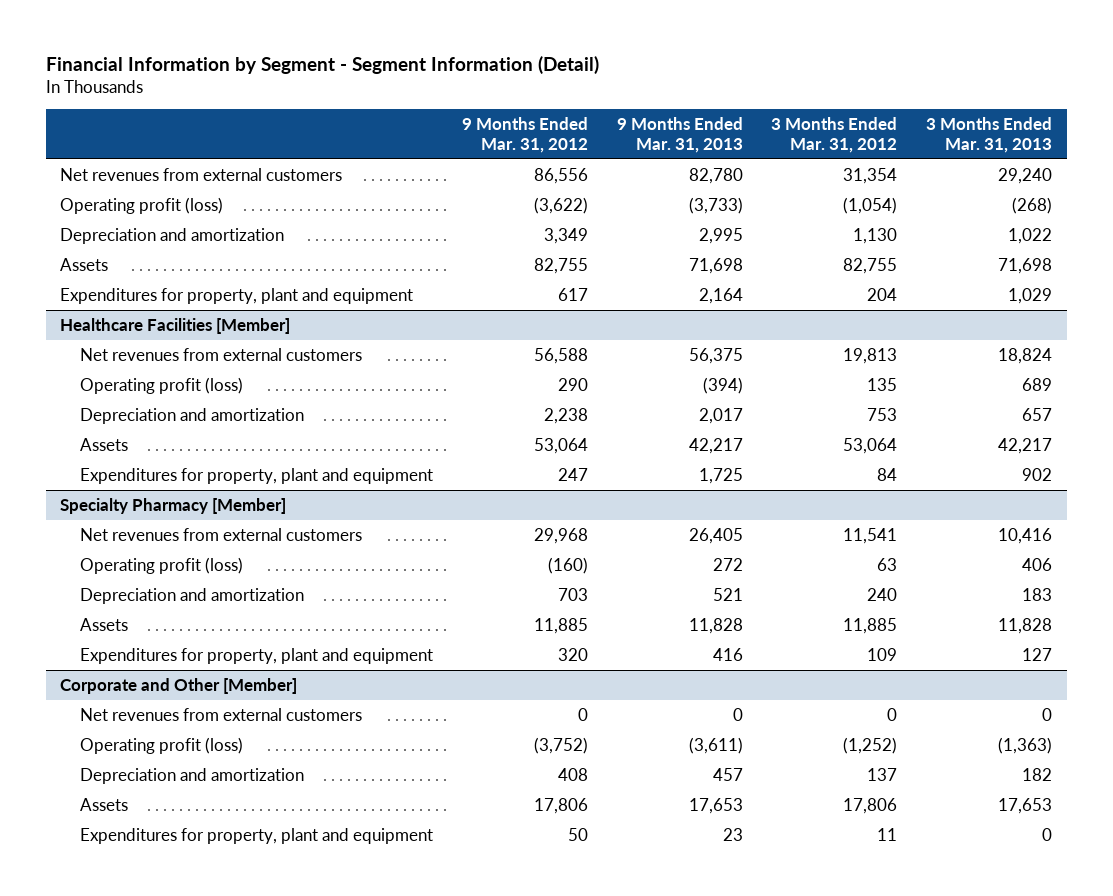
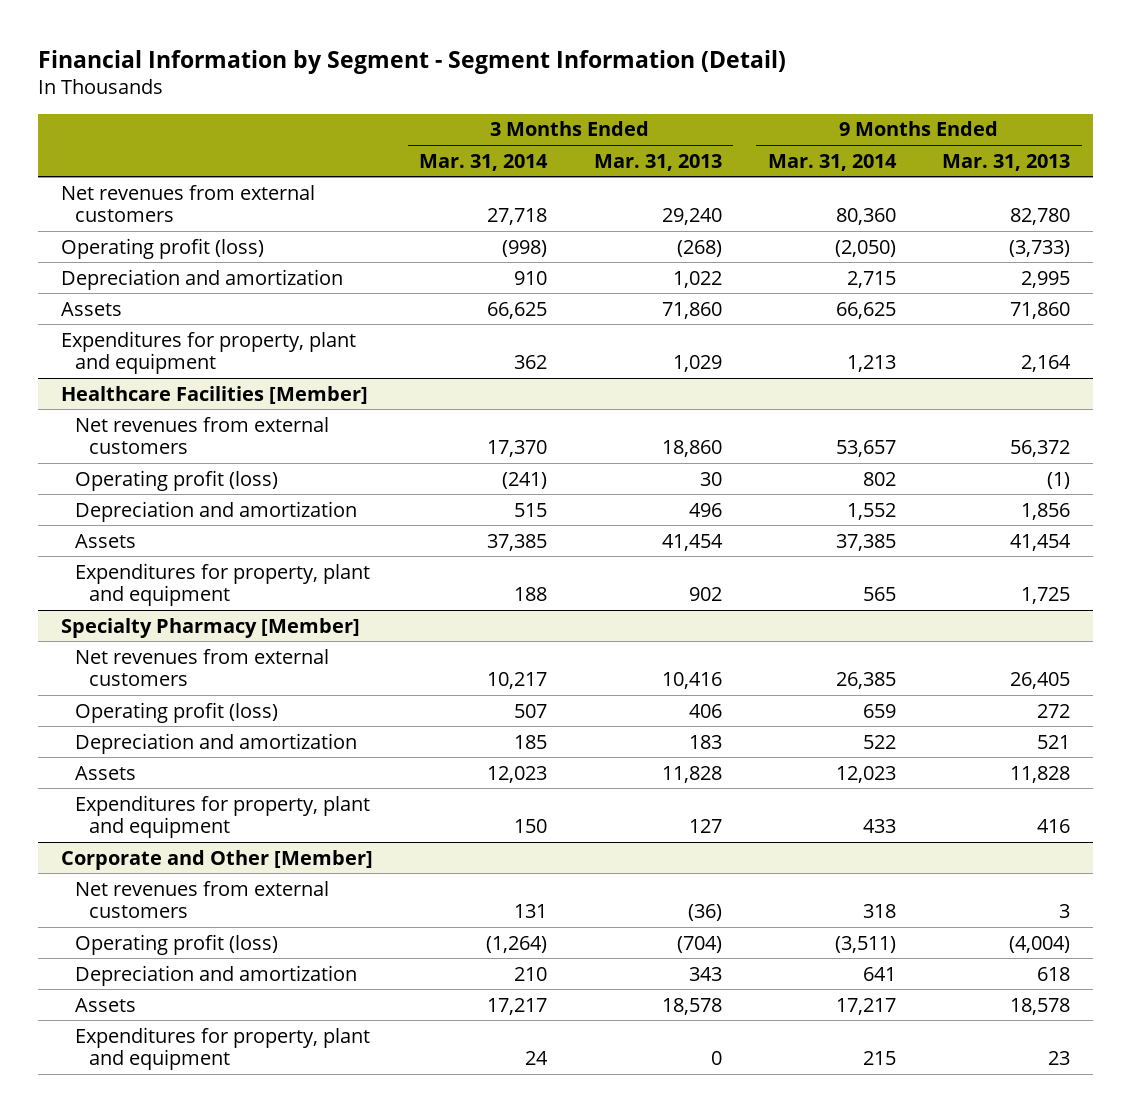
[461,117,588,153] 9 Months Ended Mar. 31, 2012 -> none
[771,117,898,153] 3 Months Ended Mar. 31, 2012 -> none
none -> [419,153,549,171] Mar. 31, 2014
none -> [767,153,897,171] Mar. 31, 2014
[688,257,743,274] 71,698 -> [1010,301,1071,319] 71,860
[998,257,1053,274] 71,698 -> [661,301,722,319] 71,860
[688,347,743,364] 56,375 -> [1010,440,1071,458] 56,372
[998,347,1053,364] 18,824 -> [661,440,722,458] 18,860
[702,376,743,394] (394) -> [1047,471,1071,489] (1)
[1022,377,1053,391] 689 -> [699,471,722,486] 30
[698,407,743,424] 2,017 -> [1021,502,1071,520] 1,856
[1022,407,1053,421] 657 -> [688,502,722,517] 496
[688,437,743,454] 42,217 -> [1010,533,1072,551] 41,454
[998,437,1053,454] 42,217 -> [661,533,723,551] 41,454
[732,707,743,721] 0 -> [1059,904,1071,919] 3
[1042,707,1053,721] 0 -> [687,904,722,922] (36)
[688,736,743,754] (3,611) -> [1009,935,1071,953] (4,004)
[998,736,1053,754] (1,363) -> [676,935,722,953] (704)
[712,767,743,781] 457 -> [1037,966,1071,981] 618
[1022,767,1053,781] 182 -> [688,966,722,981] 343
[688,797,743,814] 17,653 -> [1010,997,1071,1015] 18,578
[998,797,1053,814] 17,653 -> [661,997,722,1015] 18,578

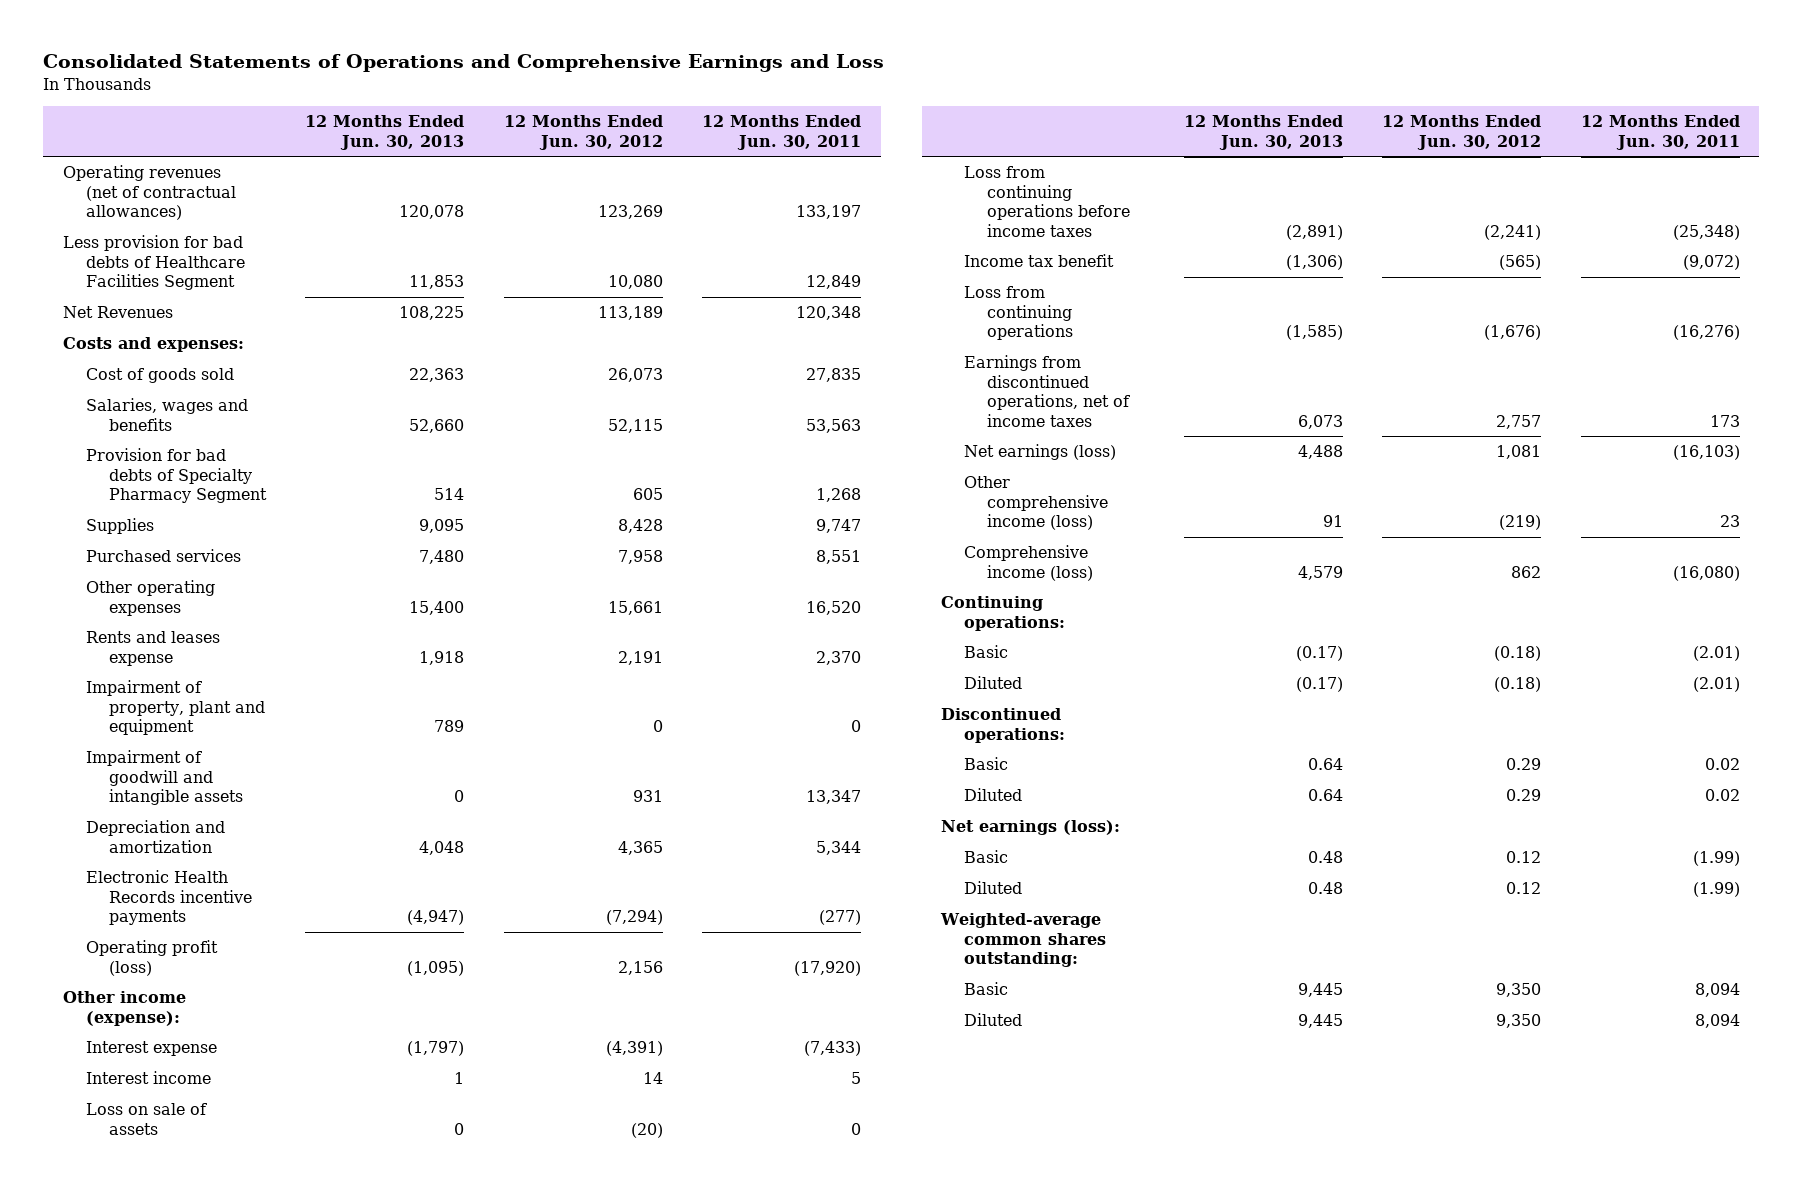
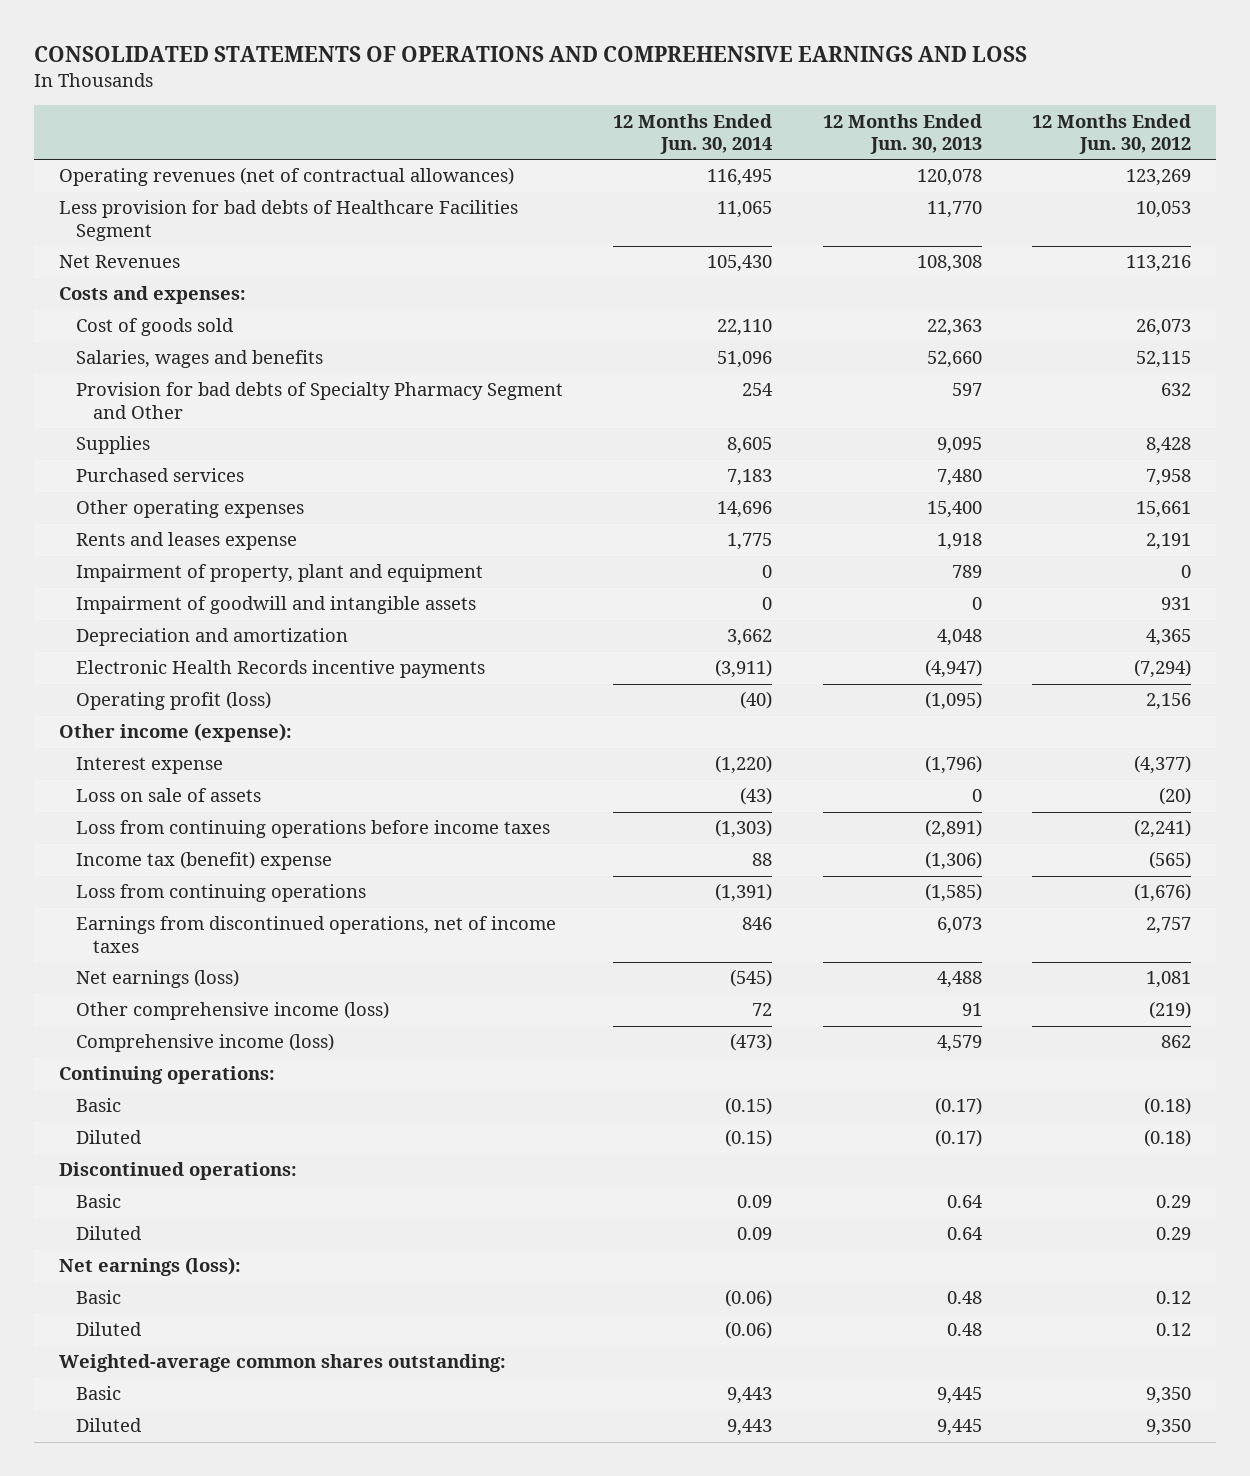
[43,54,885,73] Consolidated Statements of Operations and Comprehensive Earnings and Loss -> [33,46,1027,63] CONSOLIDATED STATEMENTS OF OPERATIONS AND COMPREHENSIVE EARNINGS AND LOSS
[702,115,862,150] 12 Months Ended Jun. 30, 2011 -> none
none -> [613,113,773,154] 12 Months Ended Jun. 30, 2014
[409,275,465,290] 11,853 -> [926,201,982,219] 11,770
[607,275,663,290] 10,080 -> [1136,201,1192,219] 10,053
[399,306,465,321] 108,225 -> [916,255,982,273] 108,308
[597,306,663,321] 113,189 -> [1126,255,1192,273] 113,216
[85,448,267,504] Provision for bad debts of Specialty Pharmacy Segment -> [75,382,563,419] Provision for bad debts of Specialty Pharmacy Segment and Other
[434,488,465,501] 514 -> [951,383,982,397] 597
[632,488,663,501] 605 -> [1161,383,1192,397] 632
[85,1071,211,1085] Interest income -> none
[407,1041,465,1057] (1,797) -> [924,755,982,775] (1,796)
[605,1041,663,1057] (4,391) -> [1134,755,1192,775] (4,377)
[964,254,1115,268] Income tax benefit -> [75,851,332,871] Income tax (benefit) expense

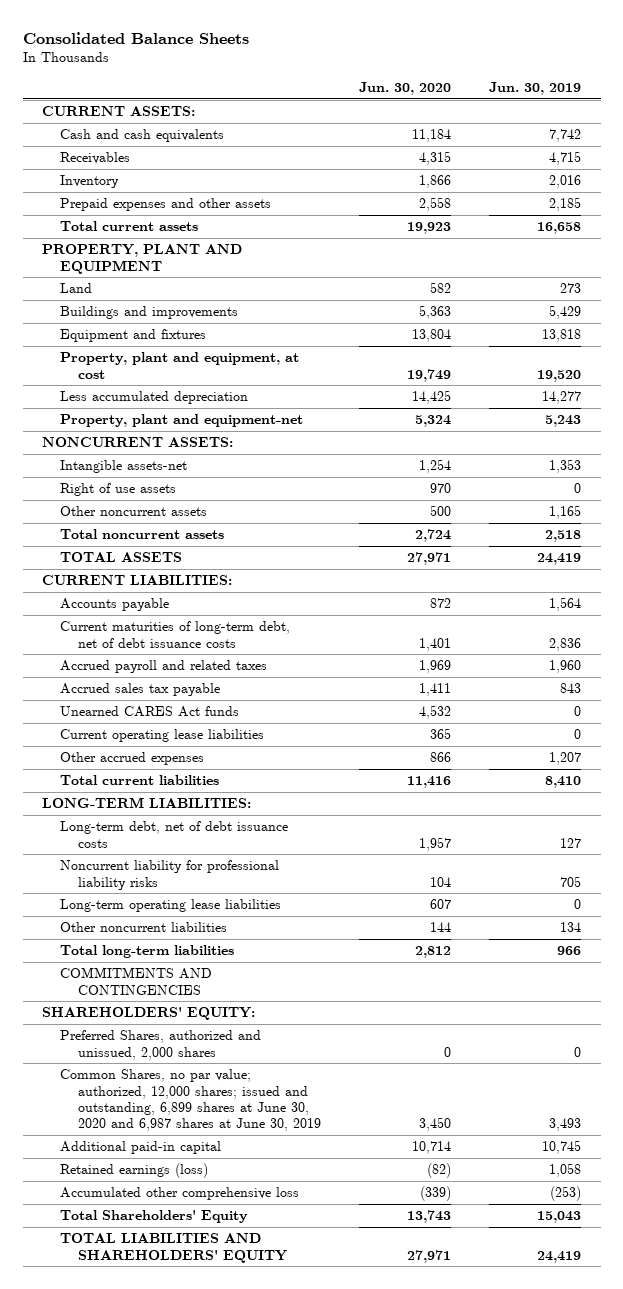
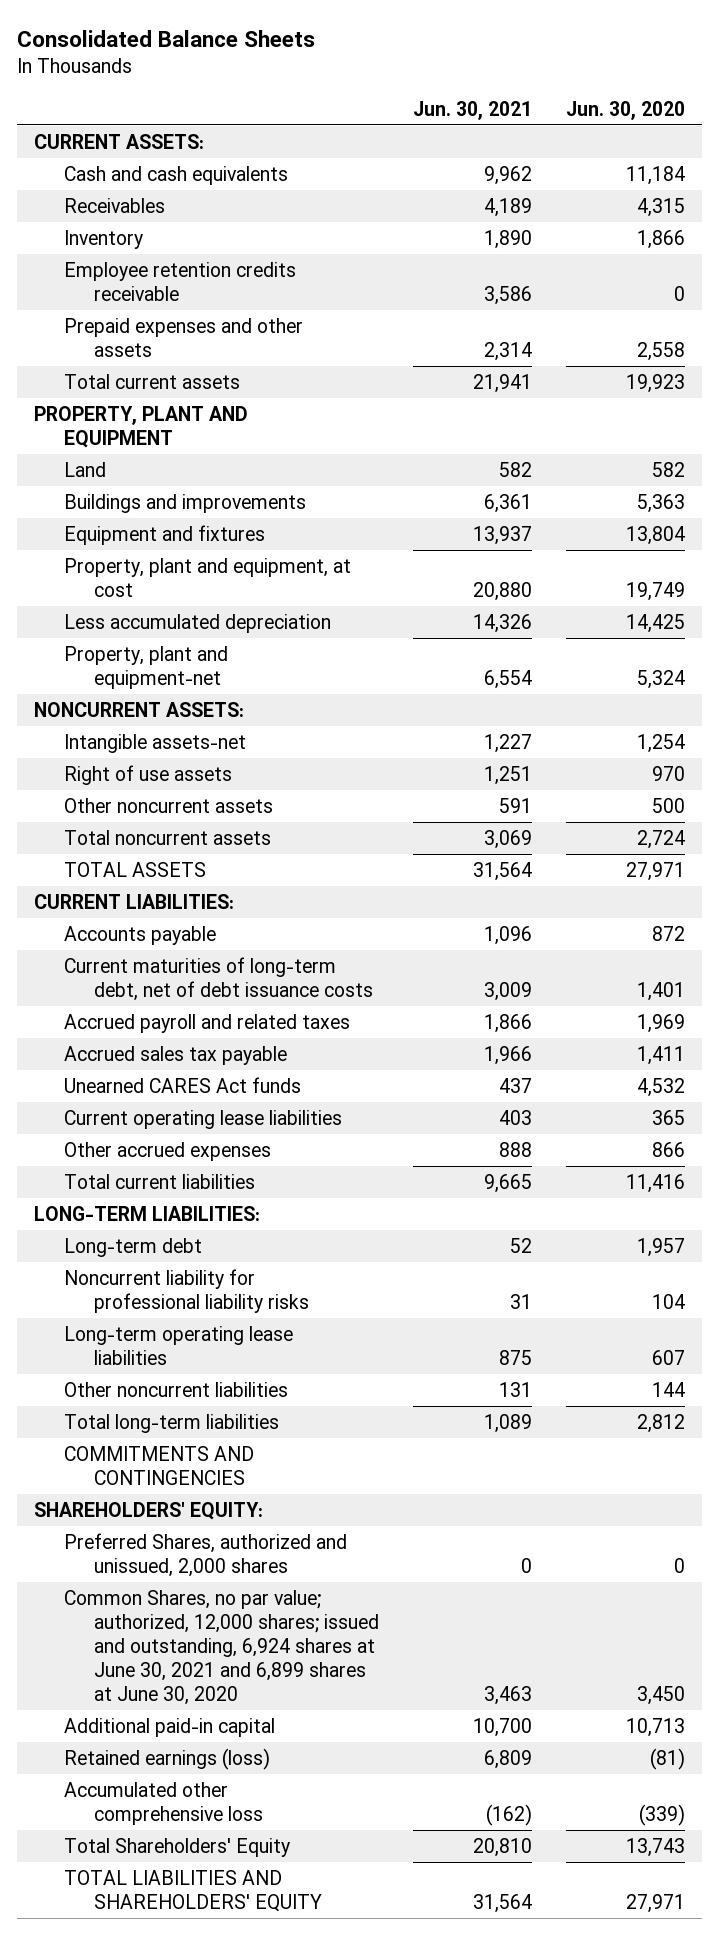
[489,81,582,95] Jun. 30, 2019 -> none
none -> [413,100,533,120] Jun. 30, 2021
none -> [64,261,297,301] Employee retention credits receivable
[59,821,288,848] Long-term debt, net of debt issuance costs -> [64,1237,203,1257] Long-term debt
[59,1069,322,1132] Common Shares, no par value; authorized, 12,000 shares; issued and outstanding, 6,899 shares at June 30, 2020 and 6,987 shares at June 30, 2019 -> [64,1589,380,1705] Common Shares, no par value; authorized, 12,000 shares; issued and outstanding, 6,924 shares at June 30, 2021 and 6,899 shares at June 30, 2020
[412,1141,452,1155] 10,714 -> [626,1717,686,1737] 10,713
[427,1163,452,1179] (82) -> [650,1747,686,1770] (81)

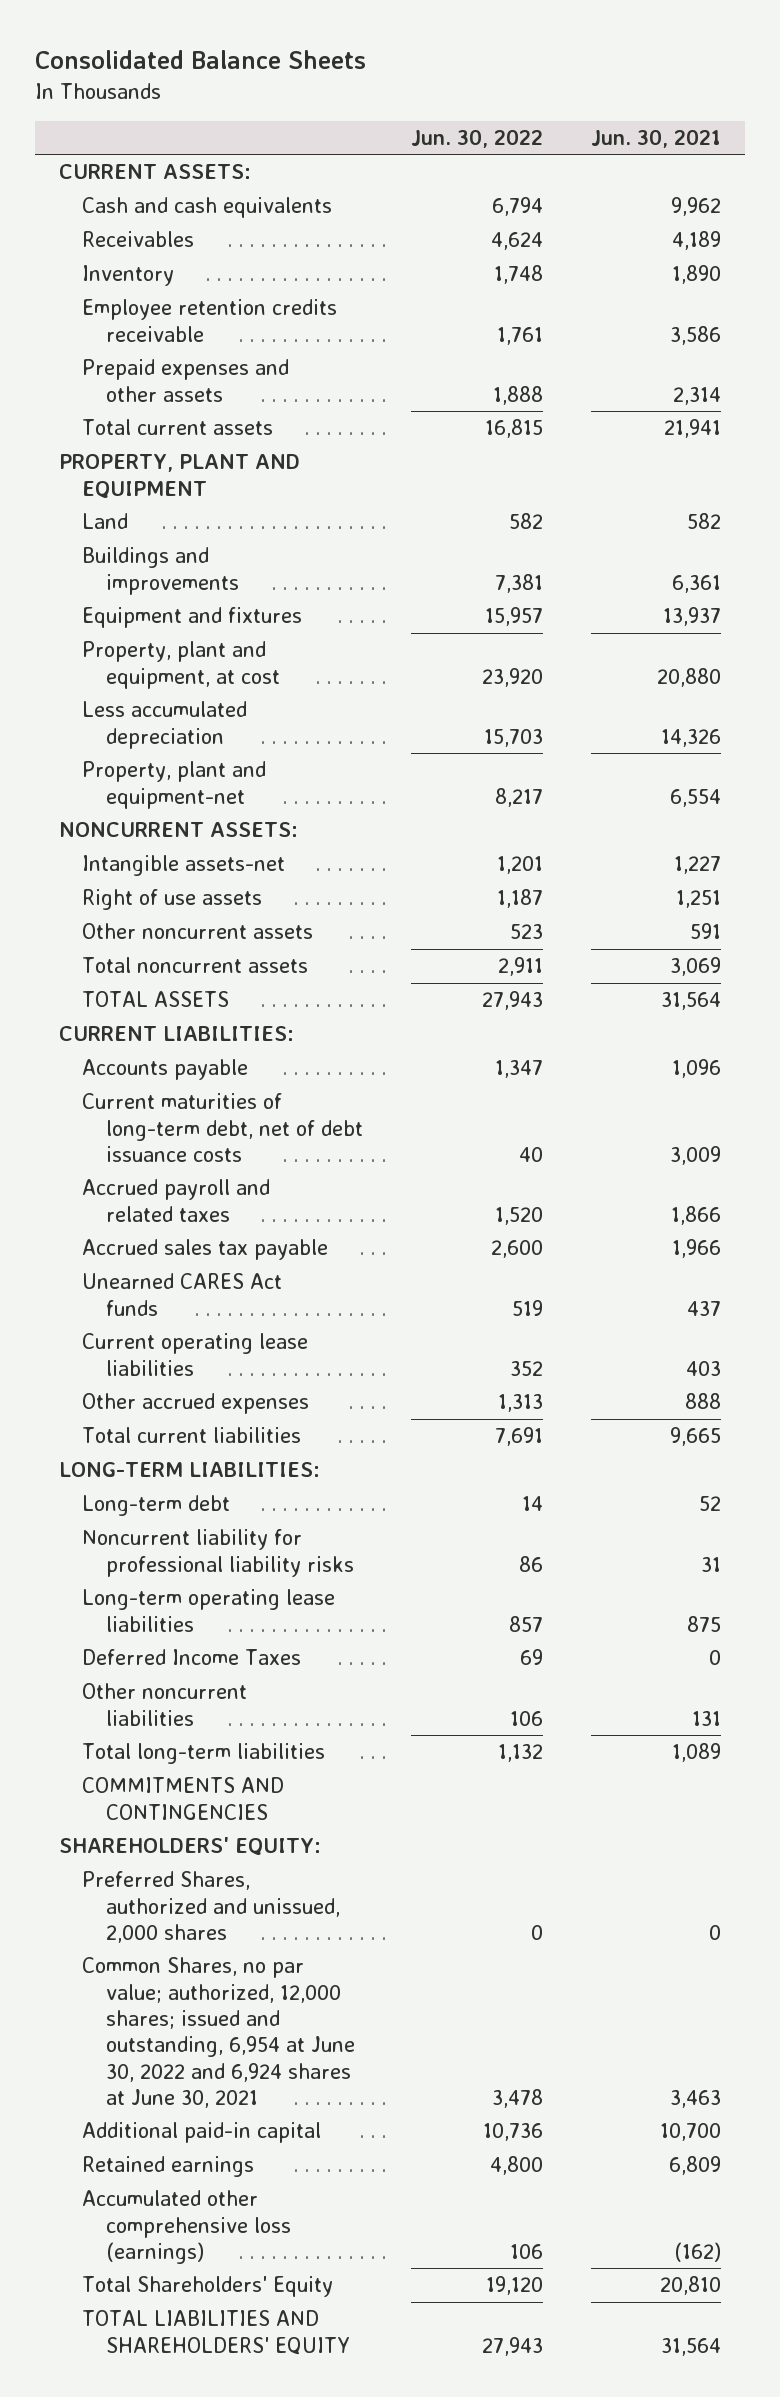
[566,100,686,120] Jun. 30, 2020 -> none
none -> [410,128,543,148] Jun. 30, 2022
none -> [82,1649,302,1666] Deferred Income Taxes
[64,1589,380,1705] Common Shares, no par value; authorized, 12,000 shares; issued and outstanding, 6,924 shares at June 30, 2021 and 6,899 shares at June 30, 2020 -> [82,1957,355,2108] Common Shares, no par value; authorized, 12,000 shares; issued and outstanding, 6,954 at June 30, 2022 and 6,924 shares at June 30, 2021
[64,1747,271,1770] Retained earnings (loss) -> [82,2156,255,2178] Retained earnings
[64,1781,264,1825] Accumulated other comprehensive loss -> [82,2190,291,2264] Accumulated other comprehensive loss (earnings)

